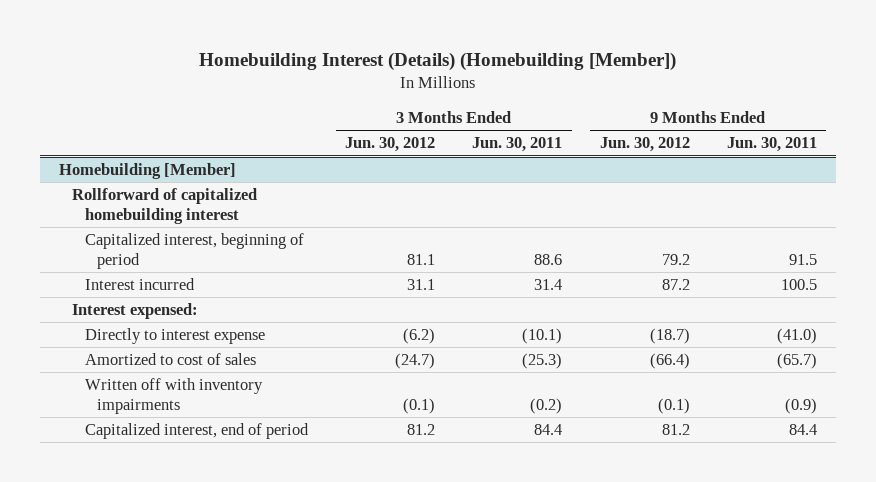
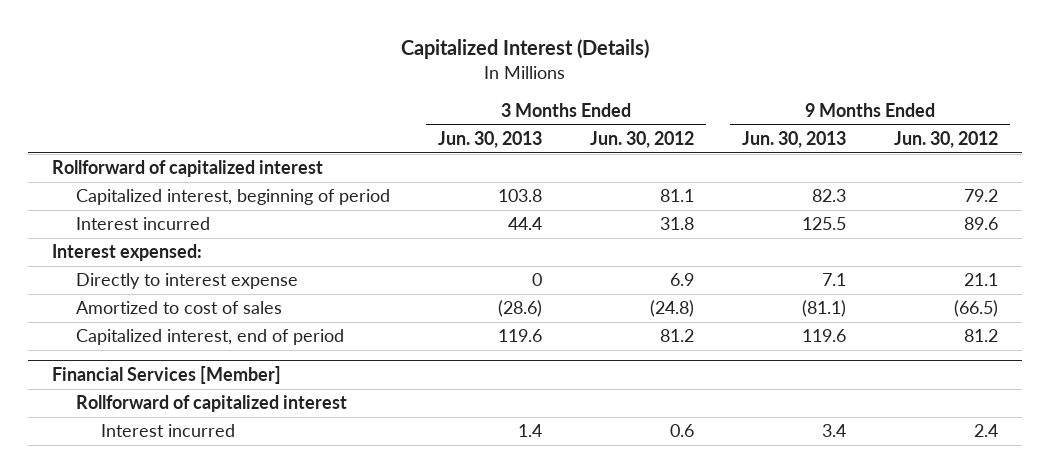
[198,51,676,71] Homebuilding Interest (Details) (Homebuilding [Member]) -> [401,38,650,59] Capitalized Interest (Details)
[472,137,563,153] Jun. 30, 2011 -> none
[726,137,817,153] Jun. 30, 2011 -> none
none -> [438,130,543,148] Jun. 30, 2013
none -> [742,130,847,148] Jun. 30, 2013
[58,163,236,180] Homebuilding [Member] -> none
[71,188,257,224] Rollforward of capitalized homebuilding interest -> [51,160,323,178] Rollforward of capitalized interest
[406,279,435,291] 31.1 -> [660,217,695,231] 31.8
[661,279,690,291] 87.2 -> [964,217,999,231] 89.6
[84,378,263,414] Written off with inventory impairments -> none
[402,328,435,345] (6.2) -> [670,273,695,287] 6.9
[649,328,690,345] (18.7) -> [964,273,999,287] 21.1
[394,353,435,370] (24.7) -> [650,300,695,318] (24.8)
[649,353,690,370] (66.4) -> [954,300,999,318] (66.5)
none -> [51,366,281,385] Financial Services [Member]
none -> [76,395,348,413] Rollforward of capitalized interest
none -> [100,424,235,438] Interest incurred

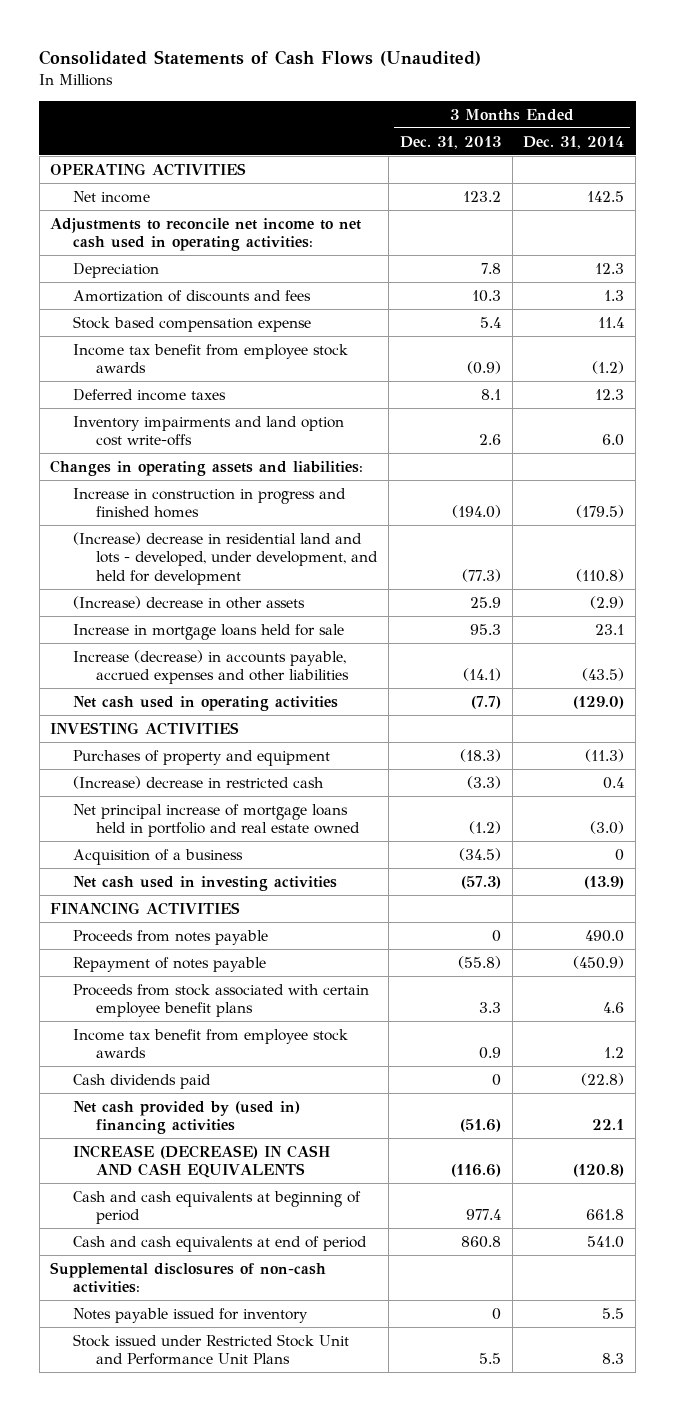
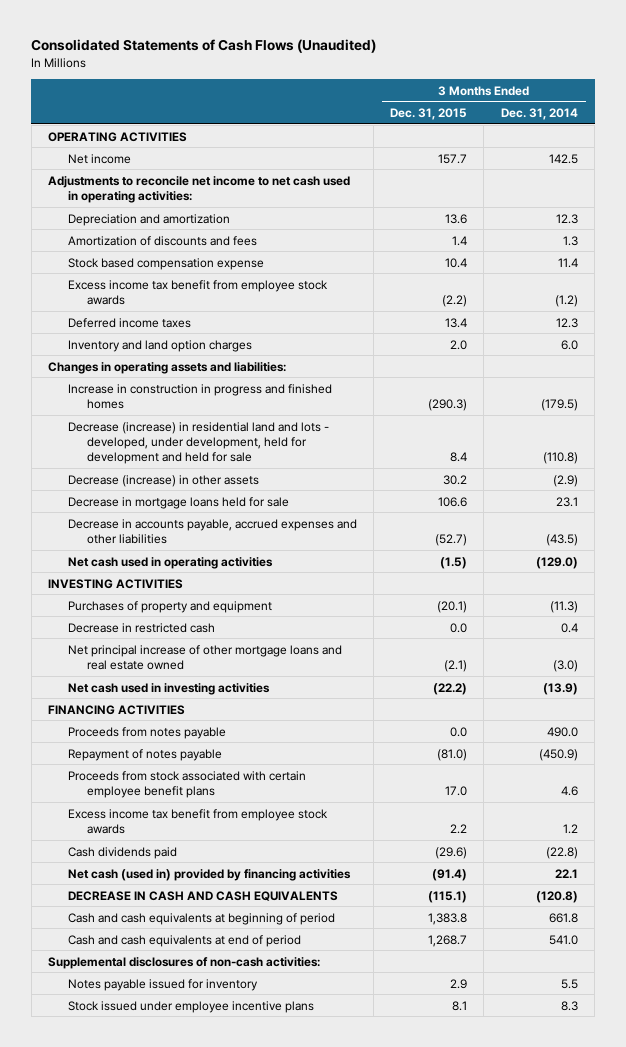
[399,135,501,149] Dec. 31, 2013 -> none
none -> [390,107,468,120] Dec. 31, 2015
[73,262,160,278] Depreciation -> [67,213,230,226] Depreciation and amortization
[73,343,349,374] Income tax benefit from employee stock awards -> [67,279,328,305] Excess income tax benefit from employee stock awards
[73,415,345,447] Inventory impairments and land option cost write-offs -> [67,339,252,352] Inventory and land option charges
[73,531,379,585] (Increase) decrease in residential land and lots - developed, under development, and held for development -> [67,421,329,465] Decrease (increase) in residential land and lots - developed, under development, held for development and held for sale
[73,595,306,609] (Increase) decrease in other assets -> [67,474,259,487] Decrease (increase) in other assets
[73,623,345,640] Increase in mortgage loans held for sale -> [67,496,289,509] Decrease in mortgage loans held for sale
[73,649,350,685] Increase (decrease) in accounts payable, accrued expenses and other liabilities -> [67,518,357,544] Decrease in accounts payable, accrued expenses and other liabilities
[73,848,244,865] Acquisition of a business -> none
[73,775,325,789] (Increase) decrease in restricted cash -> [67,622,215,633] Decrease in restricted cash
[73,803,361,838] Net principal increase of mortgage loans held in portfolio and real estate owned -> [67,644,342,670] Net principal increase of other mortgage loans and real estate owned
[73,1028,349,1059] Income tax benefit from employee stock awards -> [67,808,328,834] Excess income tax benefit from employee stock awards
[73,1100,301,1135] Net cash provided by (used in) financing activities -> [67,868,351,881] Net cash (used in) provided by financing activities
[73,1144,331,1179] INCREASE (DECREASE) IN CASH AND CASH EQUIVALENTS -> [67,890,338,901] DECREASE IN CASH AND CASH EQUIVALENTS
[73,1333,350,1366] Stock issued under Restricted Stock Unit and Performance Unit Plans -> [67,1000,314,1013] Stock issued under employee incentive plans

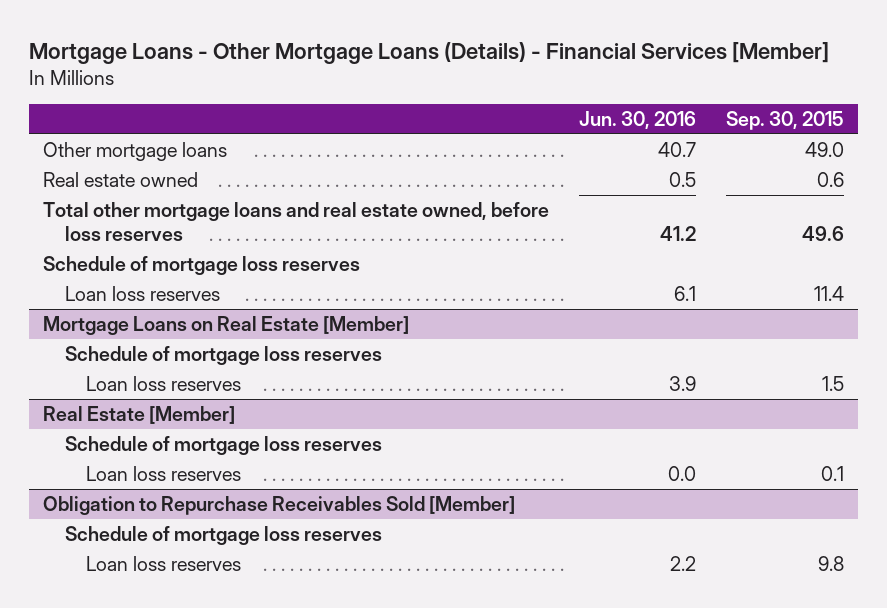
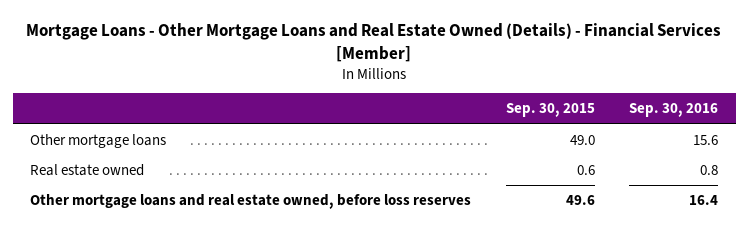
[28,41,829,64] Mortgage Loans - Other Mortgage Loans (Details) - Financial Services [Member] -> [26,22,722,62] Mortgage Loans - Other Mortgage Loans and Real Estate Owned (Details) - Financial Services [Member]
[579,110,697,129] Jun. 30, 2016 -> none
none -> [629,103,719,118] Sep. 30, 2016
[43,256,361,276] Schedule of mortgage loss reserves -> none
[64,286,220,302] Loan loss reserves -> none
[43,316,410,336] Mortgage Loans on Real Estate [Member] -> none
[64,346,382,366] Schedule of mortgage loss reserves -> none
[86,376,242,392] Loan loss reserves -> none
[43,406,236,425] Real Estate [Member] -> none
[64,436,382,456] Schedule of mortgage loss reserves -> none
[86,466,242,482] Loan loss reserves -> none
[43,496,516,516] Obligation to Repurchase Receivables Sold [Member] -> none
[64,526,382,546] Schedule of mortgage loss reserves -> none
[86,556,242,572] Loan loss reserves -> none
[43,202,550,242] Total other mortgage loans and real estate owned, before loss reserves -> [29,194,471,210] Other mortgage loans and real estate owned, before loss reserves

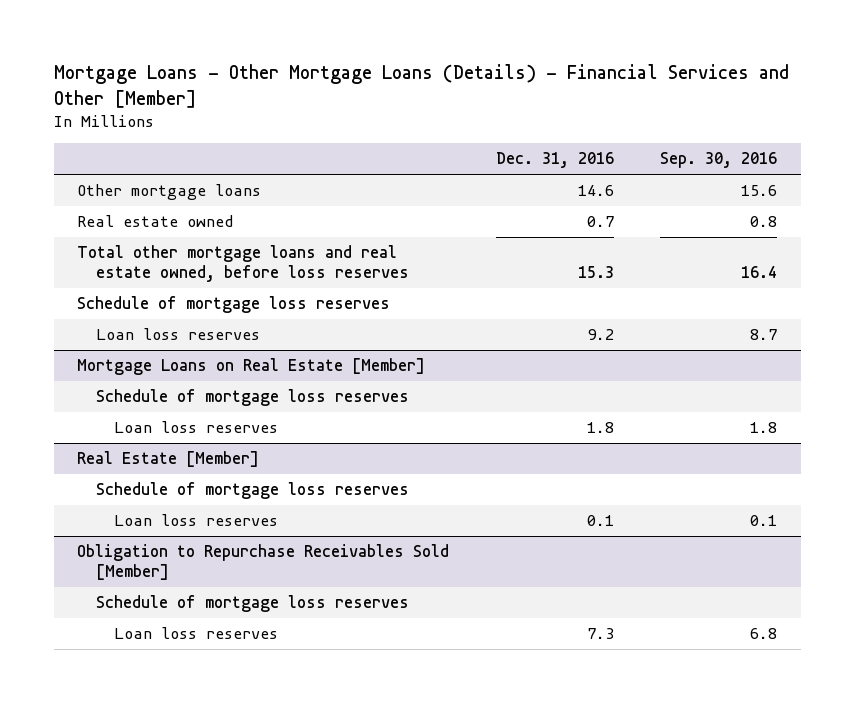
[26,22,722,62] Mortgage Loans - Other Mortgage Loans and Real Estate Owned (Details) - Financial Services [Member] -> [54,64,790,108] Mortgage Loans - Other Mortgage Loans (Details) - Financial Services and Other [Member]
[505,103,595,118] Sep. 30, 2015 -> none
none -> [495,152,614,169] Dec. 31, 2016
[29,194,471,210] Other mortgage loans and real estate owned, before loss reserves -> [77,245,409,283] Total other mortgage loans and real estate owned, before loss reserves
none -> [77,296,391,314] Schedule of mortgage loss reserves
none -> [95,328,260,341] Loan loss reserves
none -> [77,358,426,376] Mortgage Loans on Real Estate [Member]
none -> [95,389,409,407] Schedule of mortgage loss reserves
none -> [113,421,278,434] Loan loss reserves
none -> [77,451,260,468] Real Estate [Member]
none -> [95,482,409,500] Schedule of mortgage loss reserves
none -> [113,514,278,527] Loan loss reserves
none -> [77,544,450,581] Obligation to Repurchase Receivables Sold [Member]
none -> [95,595,409,613] Schedule of mortgage loss reserves
none -> [113,627,278,640] Loan loss reserves

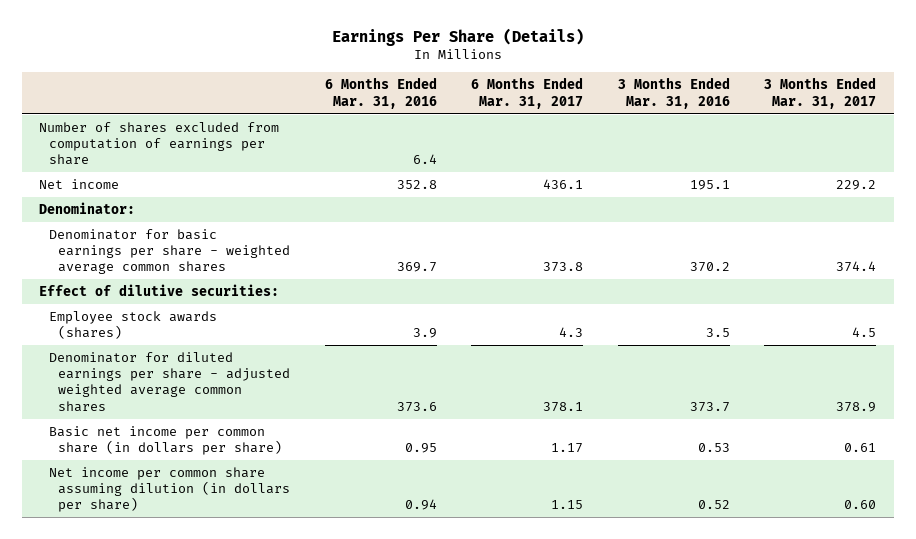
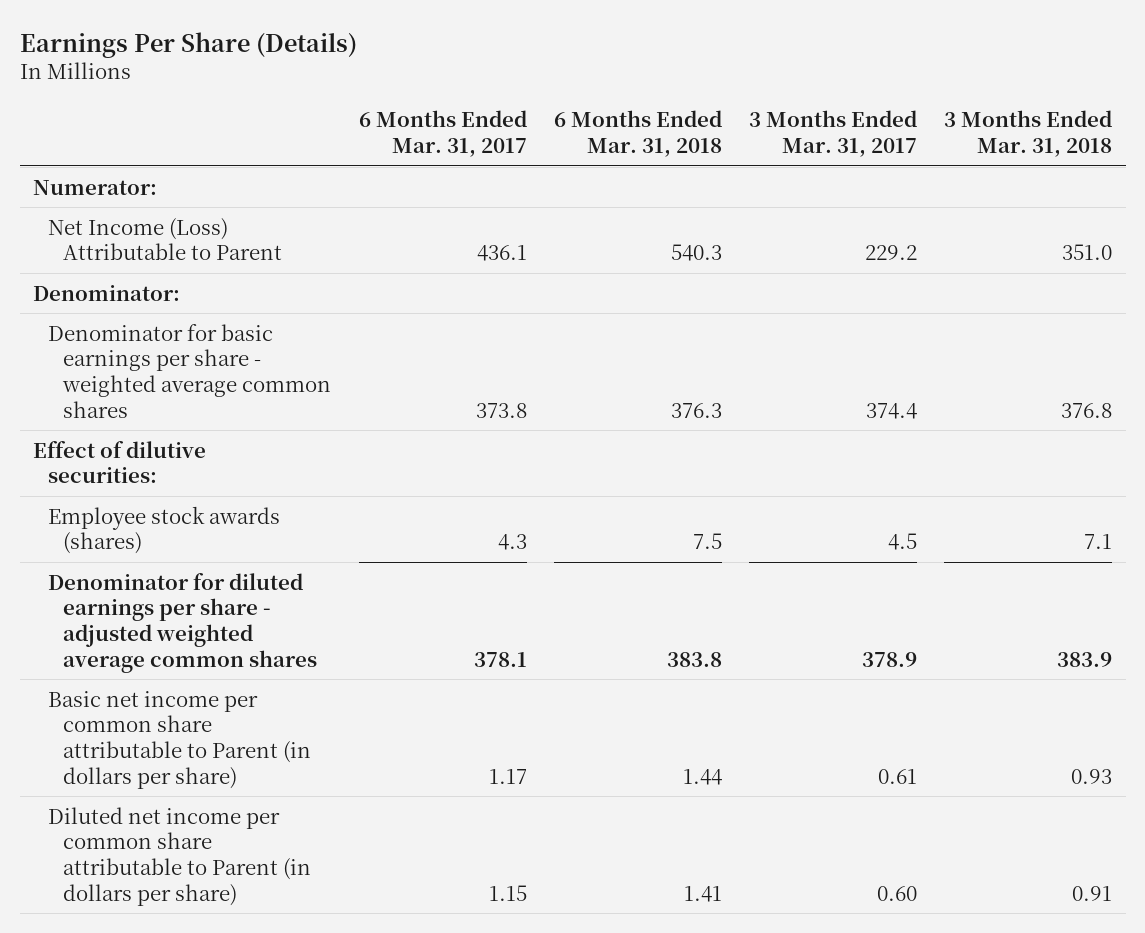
[324,77,437,109] 6 Months Ended Mar. 31, 2016 -> none
[617,77,730,109] 3 Months Ended Mar. 31, 2016 -> none
none -> [553,110,722,158] 6 Months Ended Mar. 31, 2018
none -> [944,110,1113,158] 3 Months Ended Mar. 31, 2018
[39,122,280,166] Number of shares excluded from computation of earnings per share -> none
none -> [33,179,158,195] Numerator:
[39,179,120,190] Net income -> [48,217,283,261] Net Income (Loss) Attributable to Parent
[48,426,283,456] Basic net income per common share (in dollars per share) -> [48,690,312,789] Basic net income per common share attributable to Parent (in dollars per share)
[48,467,291,513] Net income per common share assuming dilution (in dollars per share) -> [48,806,312,906] Diluted net income per common share attributable to Parent (in dollars per share)

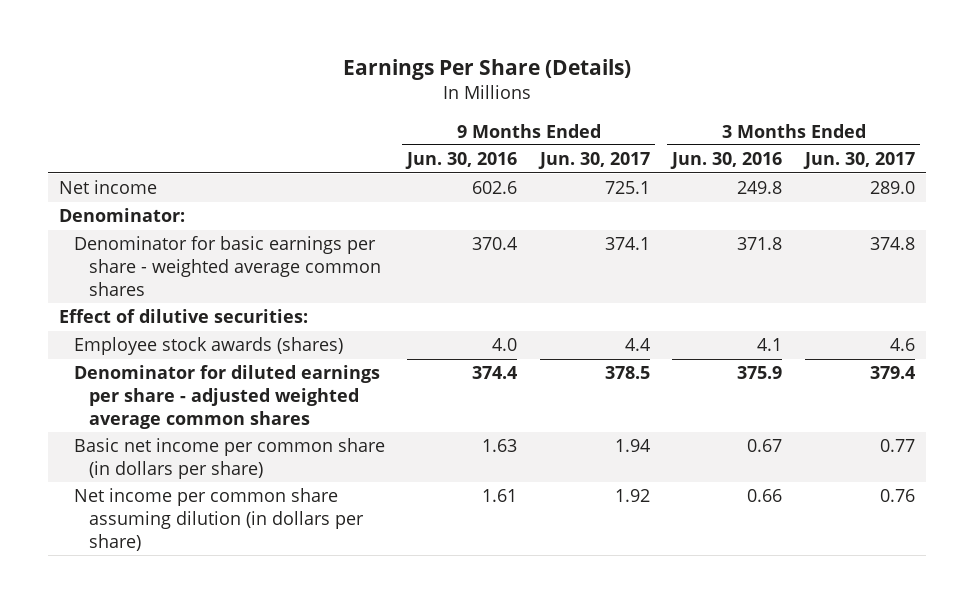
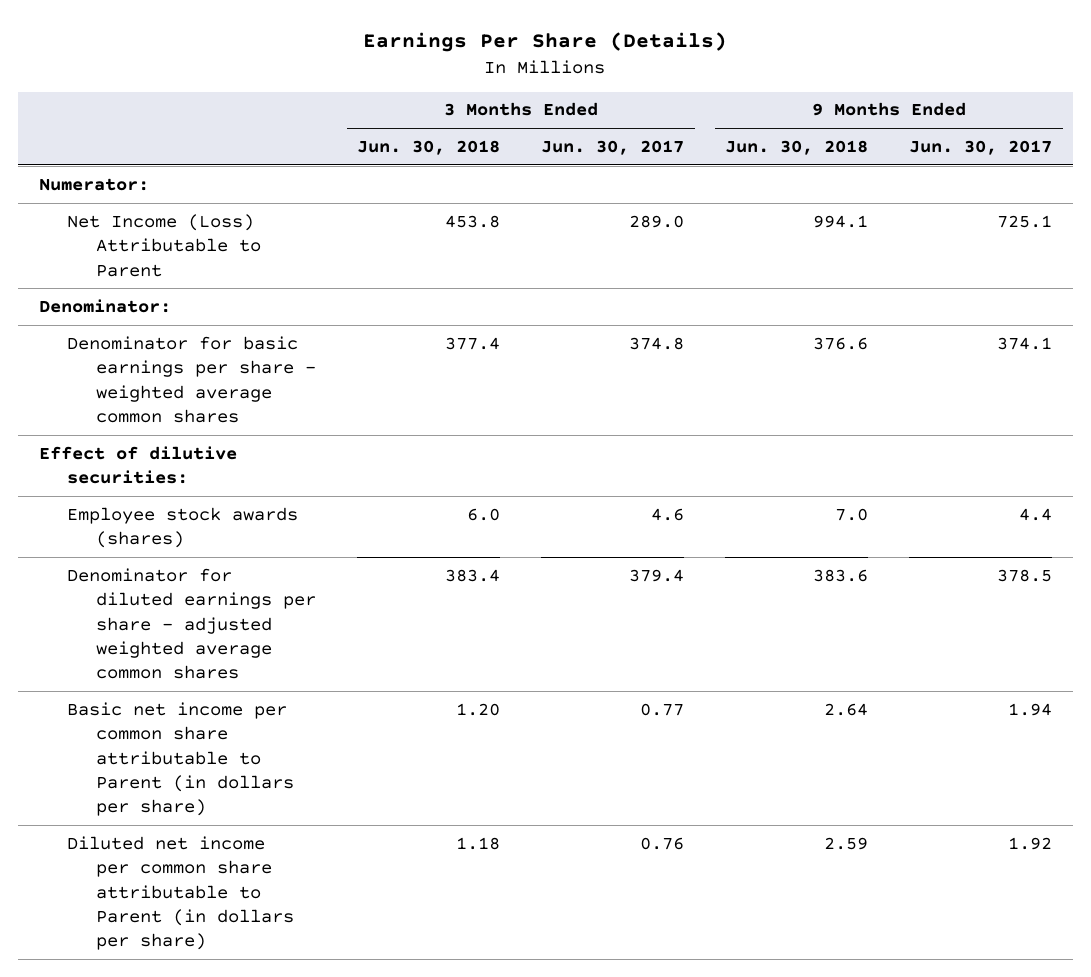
[405,152,518,170] Jun. 30, 2016 -> none
[670,152,783,170] Jun. 30, 2016 -> none
none -> [357,140,501,156] Jun. 30, 2018
none -> [725,140,869,156] Jun. 30, 2018
none -> [38,177,149,191] Numerator:
[58,180,157,195] Net income -> [67,213,262,277] Net Income (Loss) Attributable to Parent
[73,438,385,479] Basic net income per common share (in dollars per share) -> [67,701,295,817] Basic net income per common share attributable to Parent (in dollars per share)
[73,488,364,551] Net income per common share assuming dilution (in dollars per share) -> [67,835,295,951] Diluted net income per common share attributable to Parent (in dollars per share)

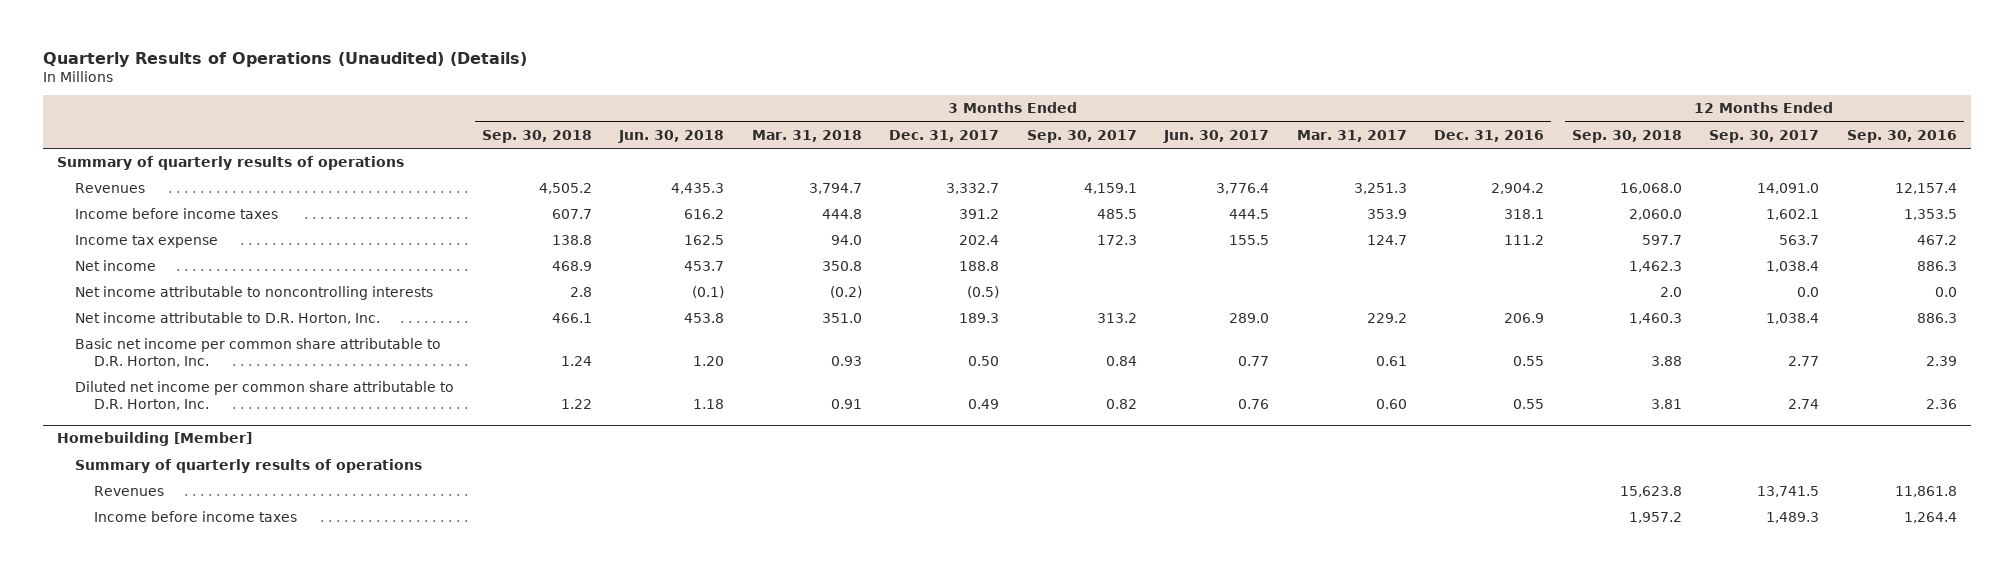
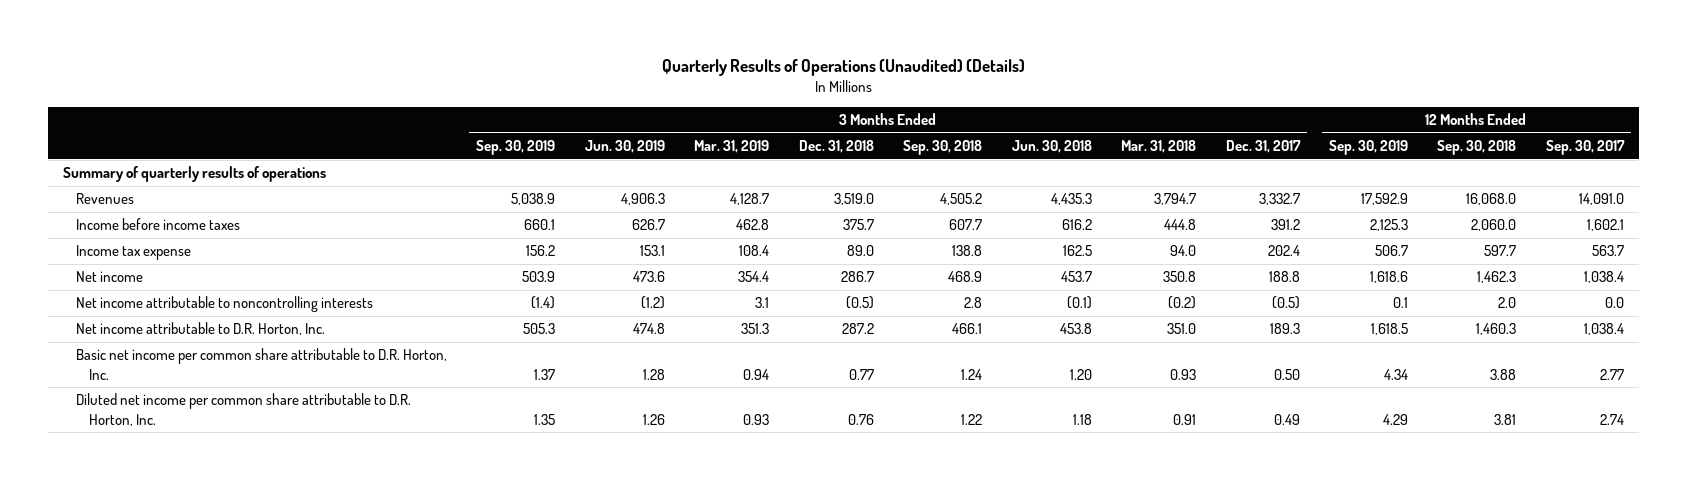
[1026,129,1137,143] Sep. 30, 2017 -> none
[1163,129,1270,143] Jun. 30, 2017 -> none
[1296,129,1407,142] Mar. 31, 2017 -> none
[1434,129,1545,142] Dec. 31, 2016 -> none
[1846,129,1957,143] Sep. 30, 2016 -> none
none -> [476,140,556,156] Sep. 30, 2019
none -> [584,140,665,154] Jun. 30, 2019
none -> [694,140,770,154] Mar. 31, 2019
none -> [798,140,874,154] Dec. 31, 2018
none -> [1329,140,1409,156] Sep. 30, 2019
[56,432,252,447] Homebuilding [Member] -> none
[75,459,423,474] Summary of quarterly results of operations -> none
[93,486,164,497] Revenues -> none
[93,511,297,523] Income before income taxes -> none

